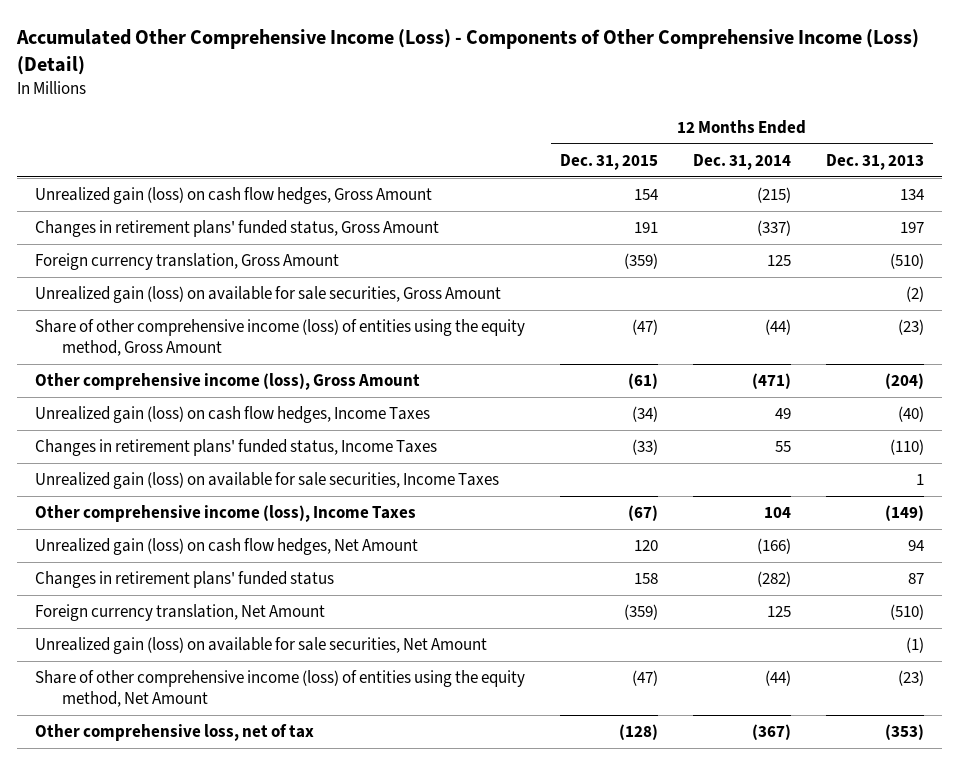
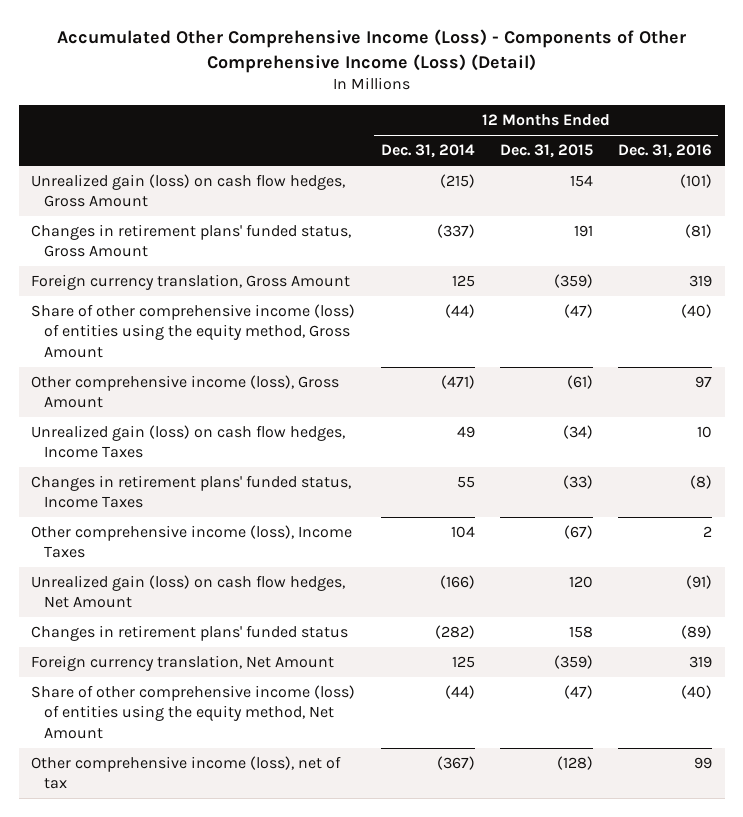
[826,154,925,171] Dec. 31, 2013 -> none
none -> [617,144,712,159] Dec. 31, 2016
[34,286,501,304] Unrealized gain (loss) on available for sale securities, Gross Amount -> none
[34,472,499,490] Unrealized gain (loss) on available for sale securities, Income Taxes -> none
[34,637,487,655] Unrealized gain (loss) on available for sale securities, Net Amount -> none
[34,724,314,742] Other comprehensive loss, net of tax -> [31,755,342,790] Other comprehensive income (loss), net of tax

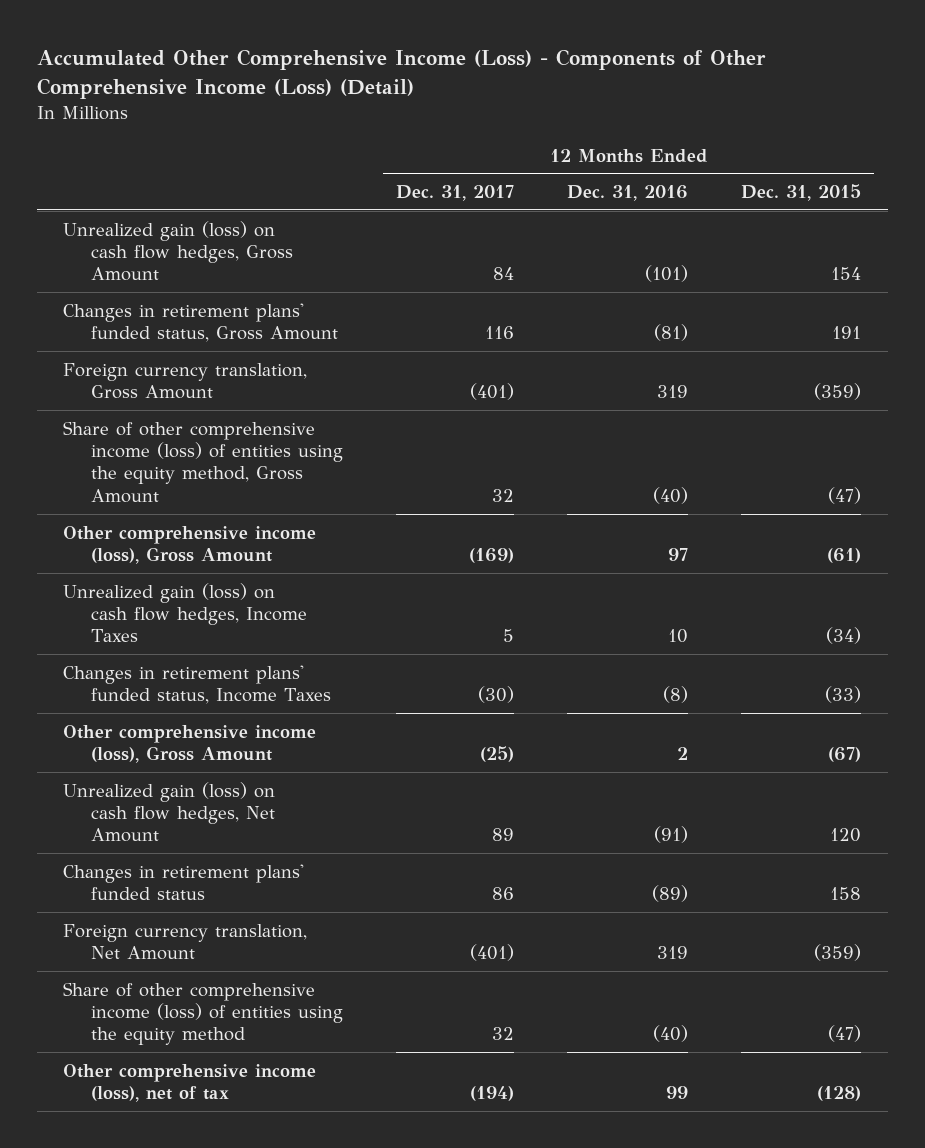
[380,144,475,159] Dec. 31, 2014 -> none
none -> [396,185,515,202] Dec. 31, 2017
[31,524,353,559] Other comprehensive income (loss), Income Taxes -> [63,724,317,763] Other comprehensive income (loss), Gross Amount
[31,684,356,739] Share of other comprehensive income (loss) of entities using the equity method, Net Amount -> [63,981,344,1046] Share of other comprehensive income (loss) of entities using the equity method

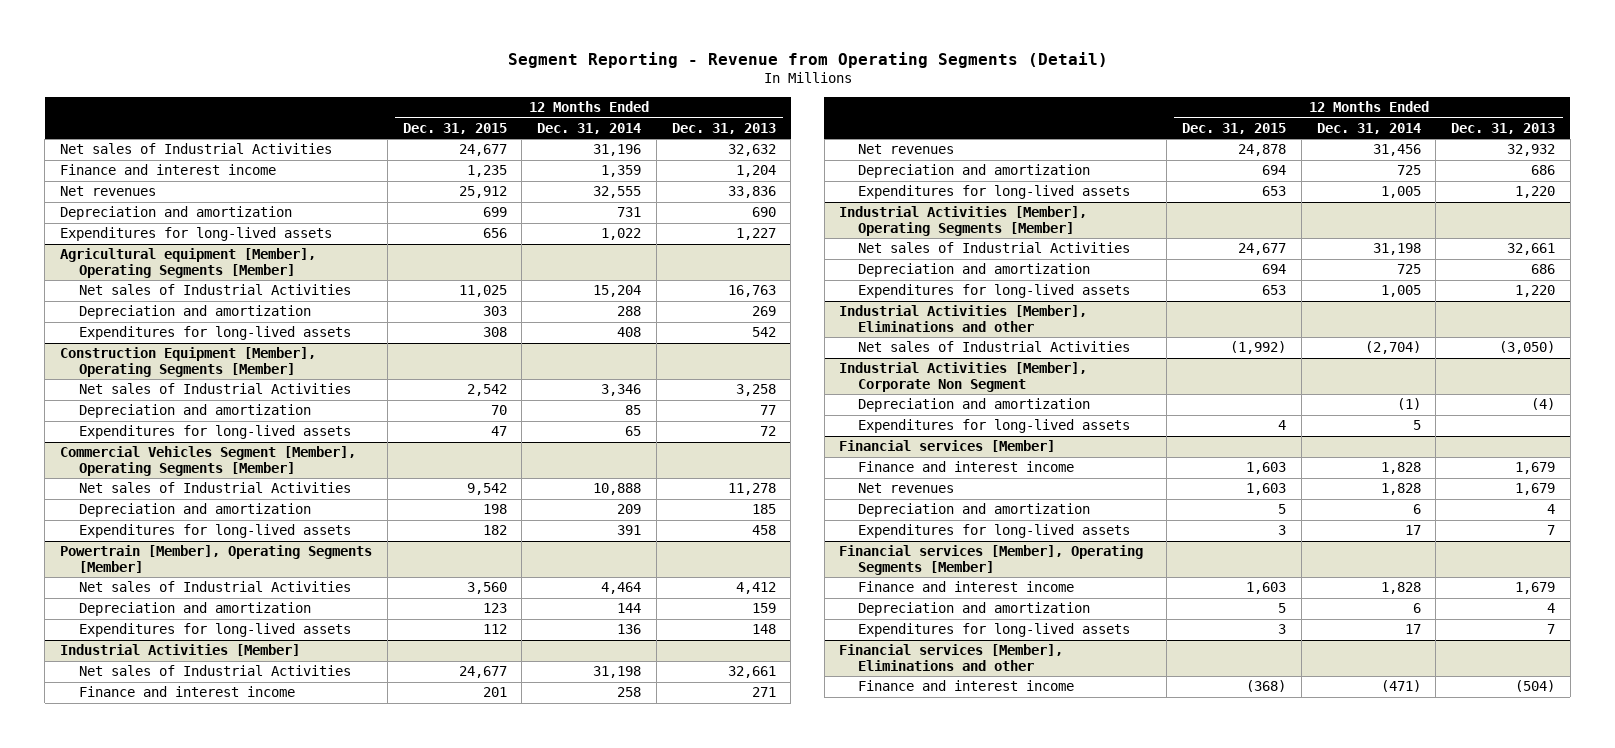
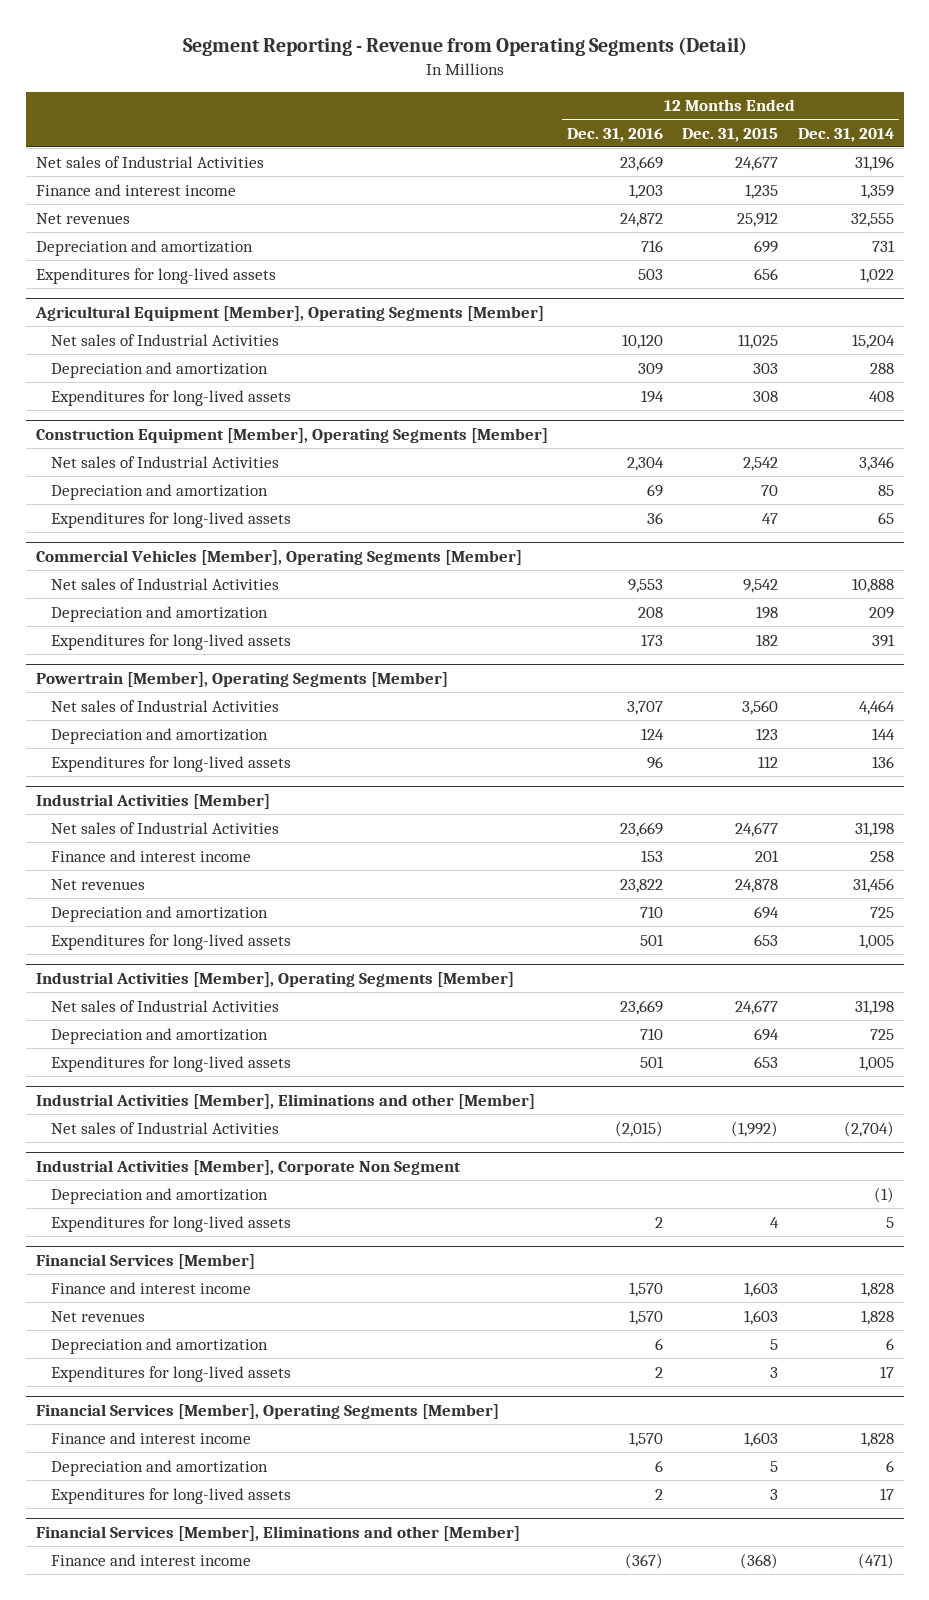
[671,122,776,134] Dec. 31, 2013 -> none
none -> [566,127,663,142] Dec. 31, 2016
[59,248,316,278] Agricultural equipment [Member], Operating Segments [Member] -> [34,306,544,322] Agricultural Equipment [Member], Operating Segments [Member]
[59,446,356,476] Commercial Vehicles Segment [Member], Operating Segments [Member] -> [35,550,522,566] Commercial Vehicles [Member], Operating Segments [Member]
[839,305,1088,332] Industrial Activities [Member], Eliminations and other -> [35,1094,535,1110] Industrial Activities [Member], Eliminations and other [Member]
[839,440,1056,453] Financial services [Member] -> [35,1254,255,1270] Financial Services [Member]
[839,545,1144,575] Financial services [Member], Operating Segments [Member] -> [35,1404,499,1420] Financial Services [Member], Operating Segments [Member]
[839,644,1064,671] Financial services [Member], Eliminations and other -> [35,1526,520,1542] Financial Services [Member], Eliminations and other [Member]

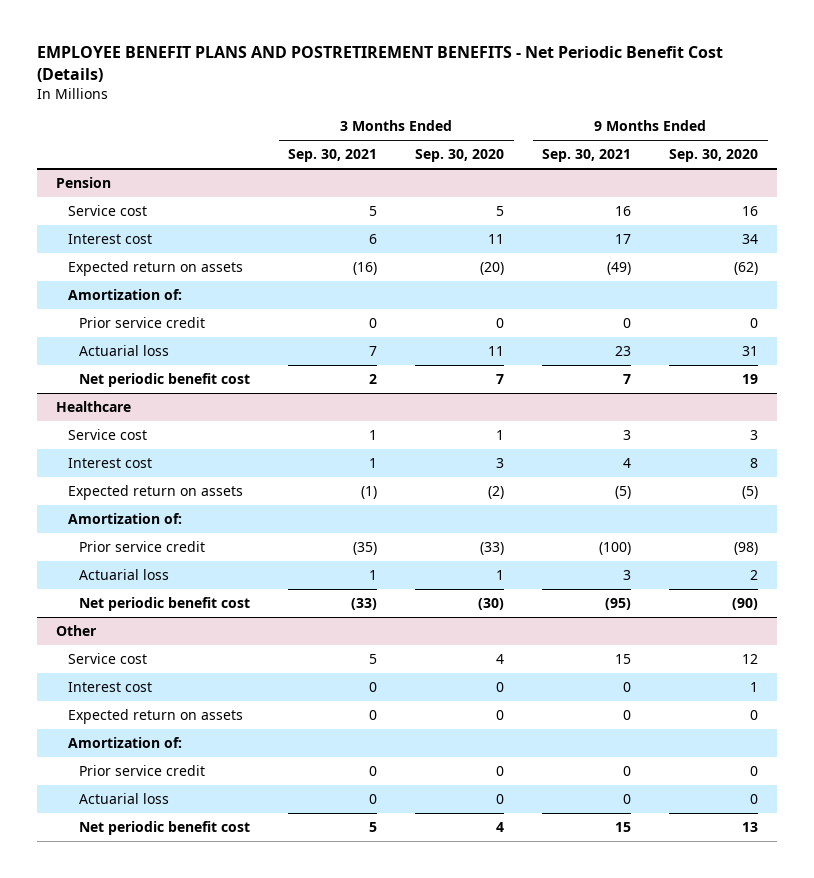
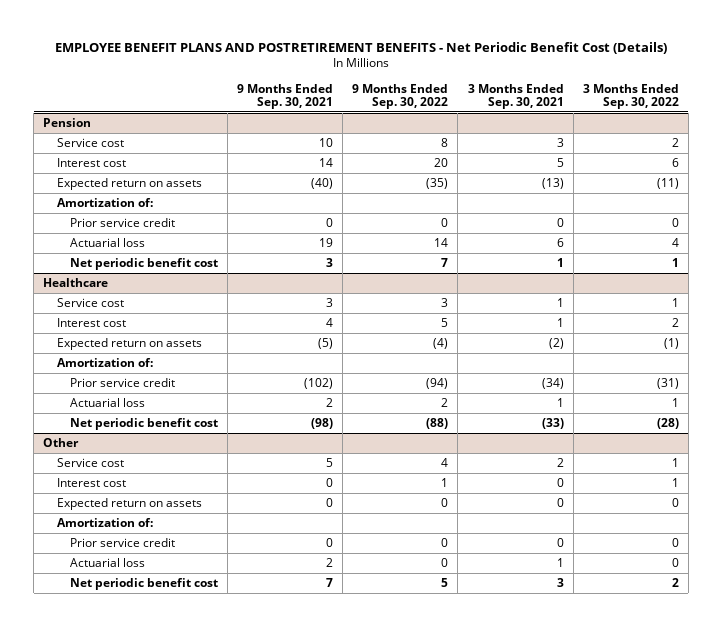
[415,149,505,163] Sep. 30, 2020 -> none
[669,149,759,163] Sep. 30, 2020 -> none
none -> [352,83,449,110] 9 Months Ended Sep. 30, 2022
none -> [582,83,679,110] 3 Months Ended Sep. 30, 2022
[369,205,378,216] 5 -> [556,137,564,147] 3
[615,205,632,216] 16 -> [319,137,334,147] 10
[369,233,378,244] 6 -> [556,157,564,167] 5
[615,233,632,244] 17 -> [319,157,334,167] 14
[353,261,378,275] (16) -> [541,177,564,189] (13)
[607,261,632,275] (49) -> [311,177,334,189] (40)
[369,345,378,356] 7 -> [556,237,564,247] 6
[615,345,632,356] 23 -> [319,237,334,247] 19
[369,373,378,384] 2 -> [556,257,564,267] 1
[623,373,632,384] 7 -> [326,257,334,267] 3
[361,485,378,499] (1) -> [548,337,564,349] (2)
[353,541,378,555] (35) -> [541,377,564,389] (34)
[599,541,632,555] (100) -> [304,377,334,389] (102)
[623,569,632,580] 3 -> [326,397,334,407] 2
[605,597,632,610] (95) -> [311,417,334,429] (98)
[369,653,378,664] 5 -> [556,457,564,467] 2
[615,653,632,664] 15 -> [326,457,334,467] 5
[369,793,378,804] 0 -> [556,557,564,567] 1
[623,793,632,804] 0 -> [326,557,334,567] 2
[369,821,378,832] 5 -> [556,577,564,587] 3
[615,821,632,832] 15 -> [326,577,334,587] 7

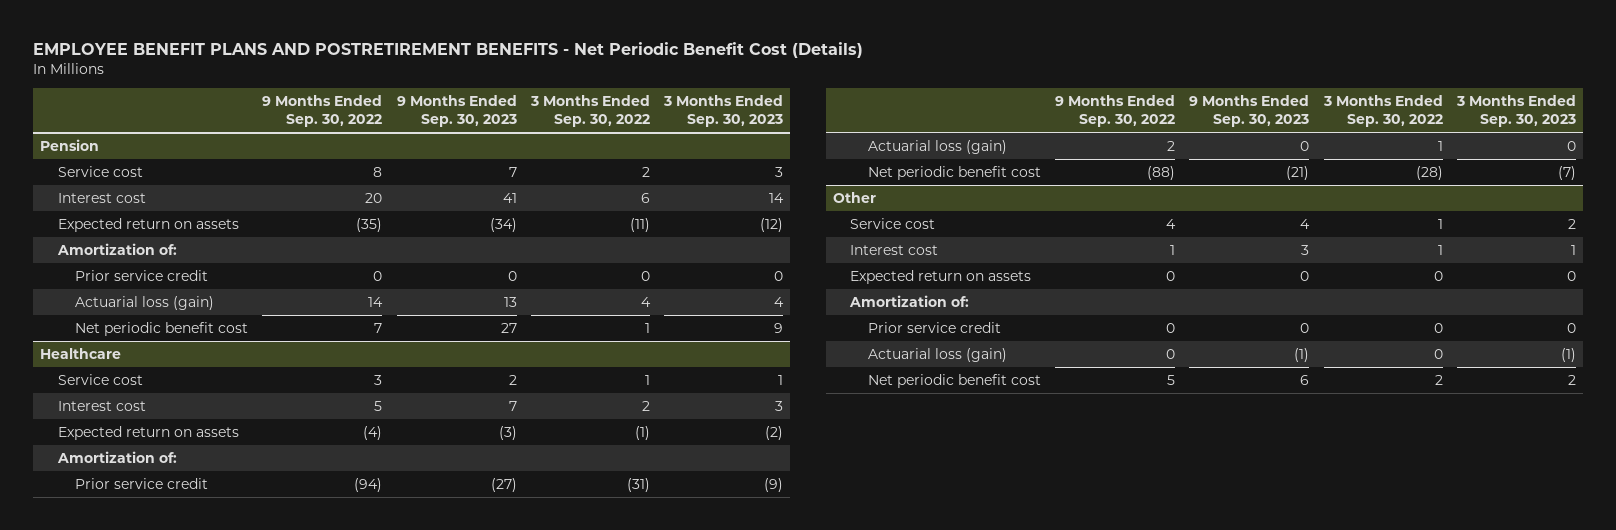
[237,83,334,110] 9 Months Ended Sep. 30, 2021 -> none
[467,83,564,110] 3 Months Ended Sep. 30, 2021 -> none
none -> [396,94,517,128] 9 Months Ended Sep. 30, 2023
none -> [663,94,784,128] 3 Months Ended Sep. 30, 2023
[69,237,145,247] Actuarial loss -> [75,295,215,310] Actuarial loss (gain)
[69,397,145,407] Actuarial loss -> [867,139,1007,154] Actuarial loss (gain)
[69,557,145,567] Actuarial loss -> [867,347,1007,362] Actuarial loss (gain)

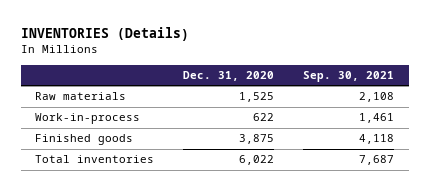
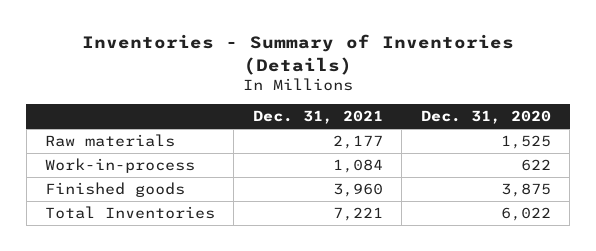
[20,27,189,42] INVENTORIES (Details) -> [81,34,514,75] Inventories - Summary of Inventories (Details)
[303,70,395,82] Sep. 30, 2021 -> none
none -> [252,110,383,125] Dec. 31, 2021
[35,155,155,164] Total inventories -> [45,206,216,220] Total Inventories

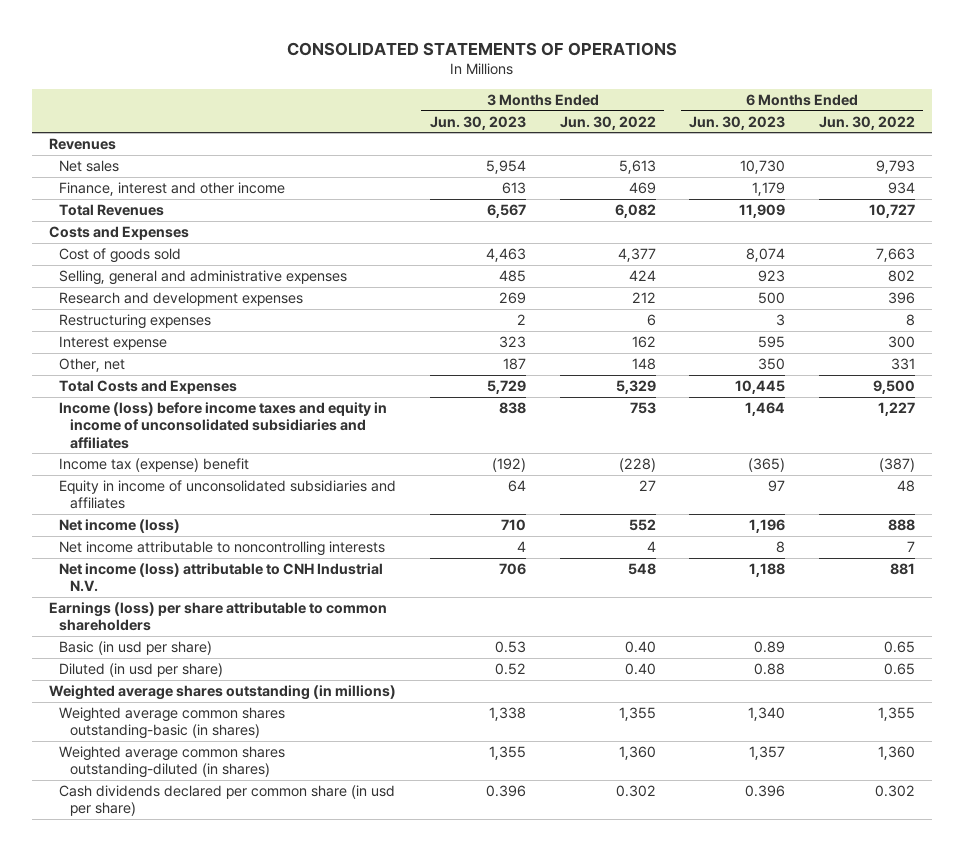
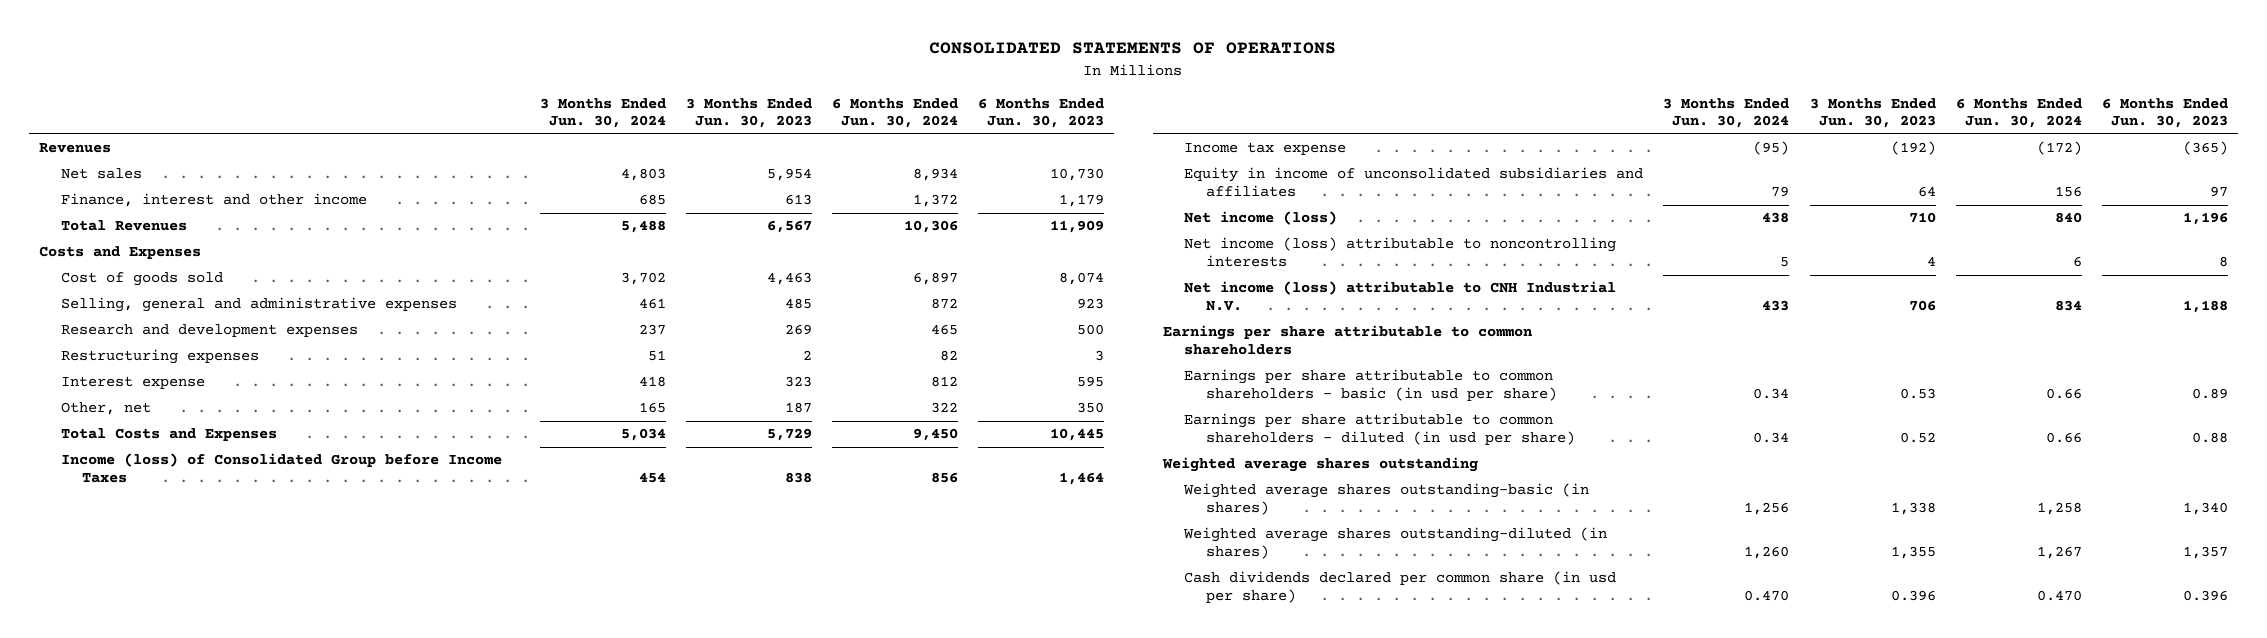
[559,115,656,130] Jun. 30, 2022 -> none
[818,115,915,130] Jun. 30, 2022 -> none
none -> [539,97,666,129] 3 Months Ended Jun. 30, 2024
none -> [831,97,958,129] 6 Months Ended Jun. 30, 2024
[59,402,388,449] Income (loss) before income taxes and equity in income of unconsolidated subsidiaries and affiliates -> [60,453,502,484] Income (loss) of Consolidated Group before Income Taxes
[59,458,250,473] Income tax (expense) benefit -> [1184,142,1347,156] Income tax expense
[59,541,386,557] Net income attributable to noncontrolling interests -> [1184,237,1617,268] Net income (loss) attributable to noncontrolling interests
[48,602,387,632] Earnings (loss) per share attributable to common shareholders -> [1163,325,1534,356] Earnings per share attributable to common shareholders
[59,641,213,656] Basic (in usd per share) -> [1184,369,1557,402] Earnings per share attributable to common shareholders - basic (in usd per share)
[59,663,224,678] Diluted (in usd per share) -> [1184,413,1575,446] Earnings per share attributable to common shareholders - diluted (in usd per share)
[48,685,396,701] Weighted average shares outstanding (in millions) -> [1162,457,1479,473] Weighted average shares outstanding
[59,707,286,740] Weighted average common shares outstanding-basic (in shares) -> [1183,483,1590,516] Weighted average shares outstanding-basic (in shares)
[59,746,286,779] Weighted average common shares outstanding-diluted (in shares) -> [1183,527,1608,560] Weighted average shares outstanding-diluted (in shares)

